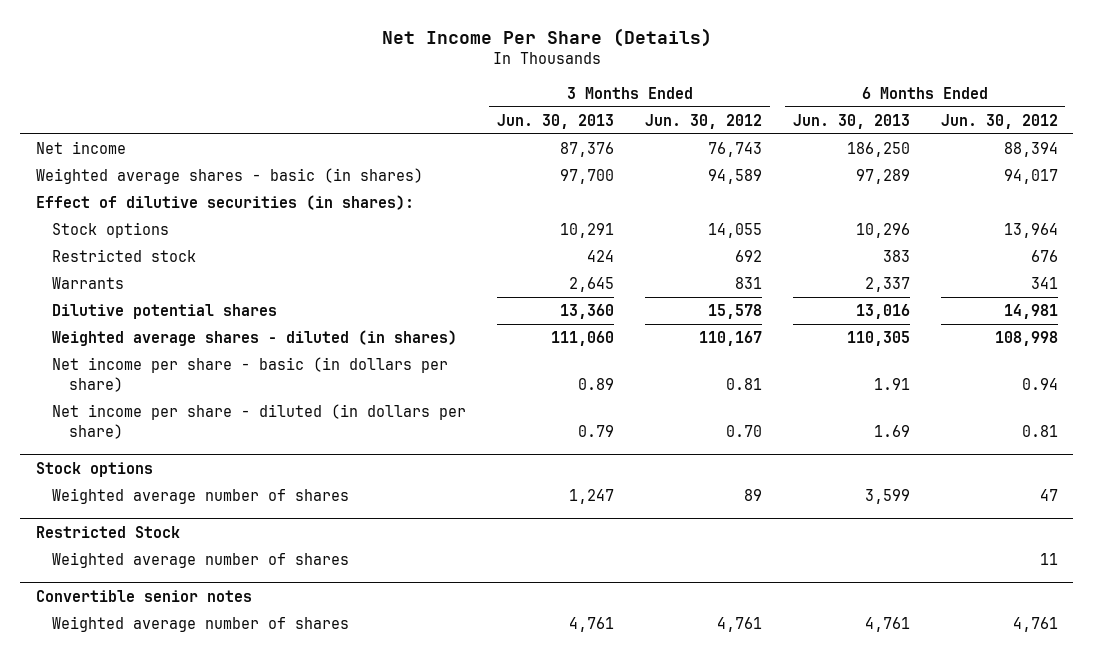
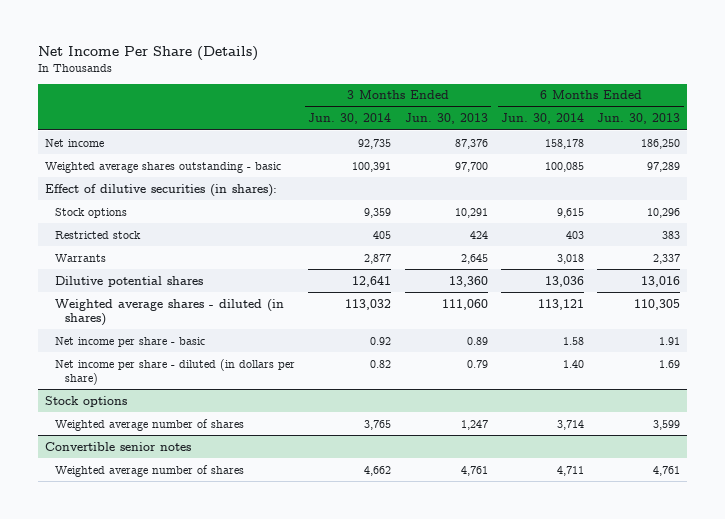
[645,113,763,129] Jun. 30, 2012 -> none
[940,113,1058,129] Jun. 30, 2012 -> none
none -> [308,113,392,125] Jun. 30, 2014
none -> [500,113,584,125] Jun. 30, 2014
[35,168,423,185] Weighted average shares - basic (in shares) -> [44,161,281,173] Weighted average shares outstanding - basic
[52,357,449,392] Net income per share - basic (in dollars per share) -> [54,336,205,347] Net income per share - basic
[35,525,180,538] Restricted Stock -> none
[52,552,350,569] Weighted average number of shares -> none

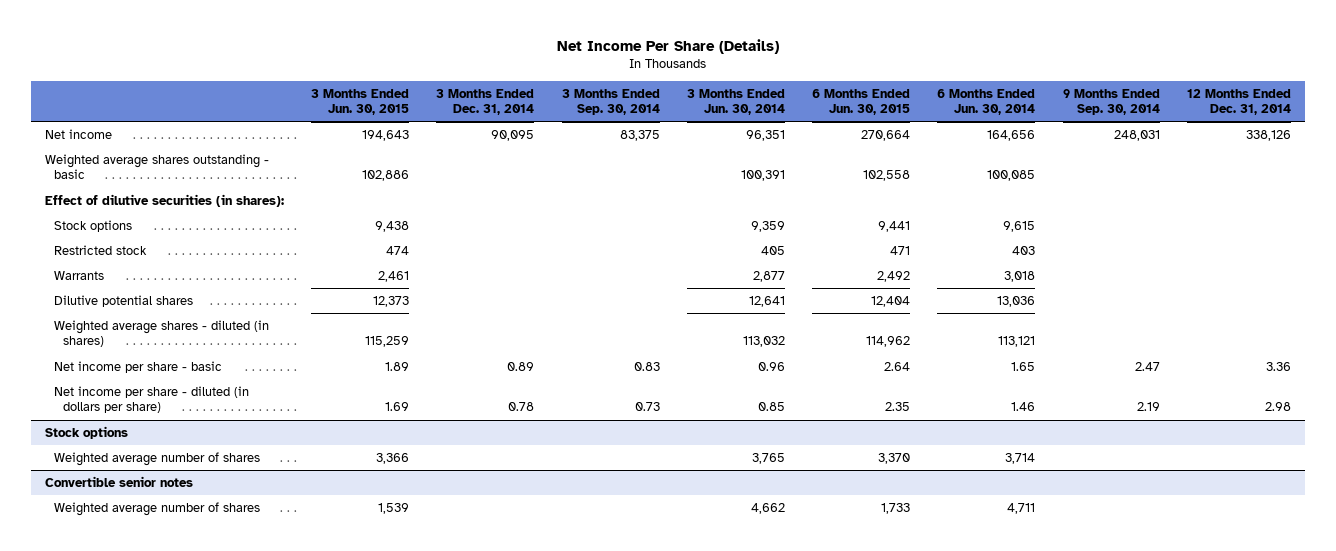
[404,113,488,125] Jun. 30, 2013 -> none
[597,113,681,125] Jun. 30, 2013 -> none
none -> [310,88,409,116] 3 Months Ended Jun. 30, 2015
none -> [436,88,535,116] 3 Months Ended Dec. 31, 2014
none -> [561,88,660,116] 3 Months Ended Sep. 30, 2014
none -> [812,88,911,116] 6 Months Ended Jun. 30, 2015
none -> [1062,88,1160,116] 9 Months Ended Sep. 30, 2014
none -> [1187,88,1292,116] 12 Months Ended Dec. 31, 2014
[358,138,392,149] 92,735 -> [745,129,785,141] 96,351
[544,138,584,149] 158,178 -> [987,129,1036,141] 164,656
[370,336,392,345] 0.92 -> [757,361,785,371] 0.96
[562,336,584,345] 1.58 -> [1011,361,1036,371] 1.65
[370,359,392,368] 0.82 -> [757,402,785,412] 0.85
[562,359,584,368] 1.40 -> [1011,402,1036,412] 1.46

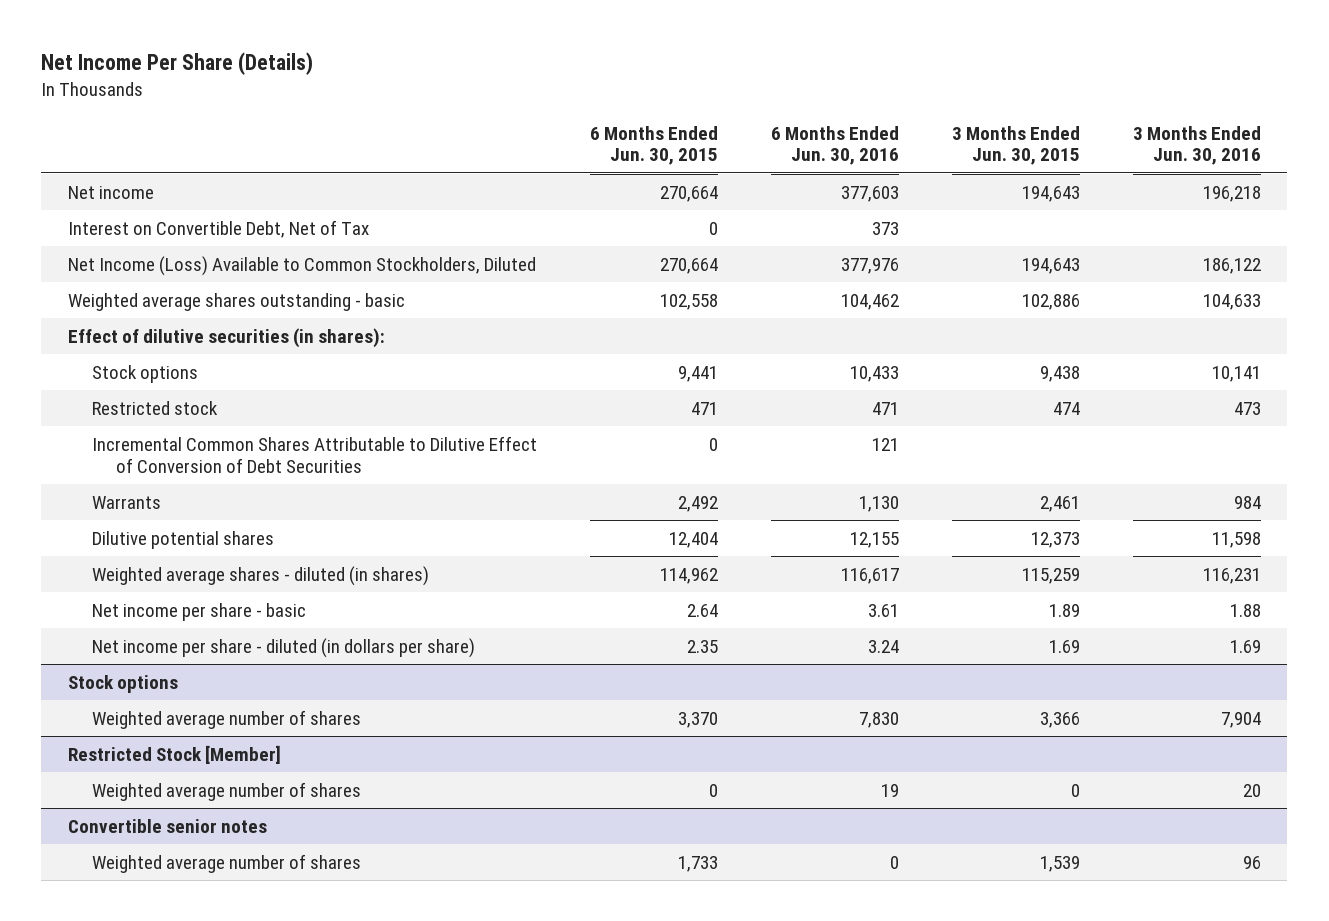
[436,88,535,116] 3 Months Ended Dec. 31, 2014 -> none
[561,88,660,116] 3 Months Ended Sep. 30, 2014 -> none
[686,88,785,116] 3 Months Ended Jun. 30, 2014 -> none
[937,88,1036,116] 6 Months Ended Jun. 30, 2014 -> none
[1062,88,1160,116] 9 Months Ended Sep. 30, 2014 -> none
[1187,88,1292,116] 12 Months Ended Dec. 31, 2014 -> none
none -> [770,125,899,166] 6 Months Ended Jun. 30, 2016
none -> [1132,125,1261,166] 3 Months Ended Jun. 30, 2016
none -> [67,219,369,238] Interest on Convertible Debt, Net of Tax
none -> [67,255,536,276] Net Income (Loss) Available to Common Stockholders, Diluted
none -> [91,435,537,473] Incremental Common Shares Attributable to Dilutive Effect of Conversion of Debt Securities
none -> [67,744,281,764] Restricted Stock [Member]
none -> [91,781,361,801] Weighted average number of shares

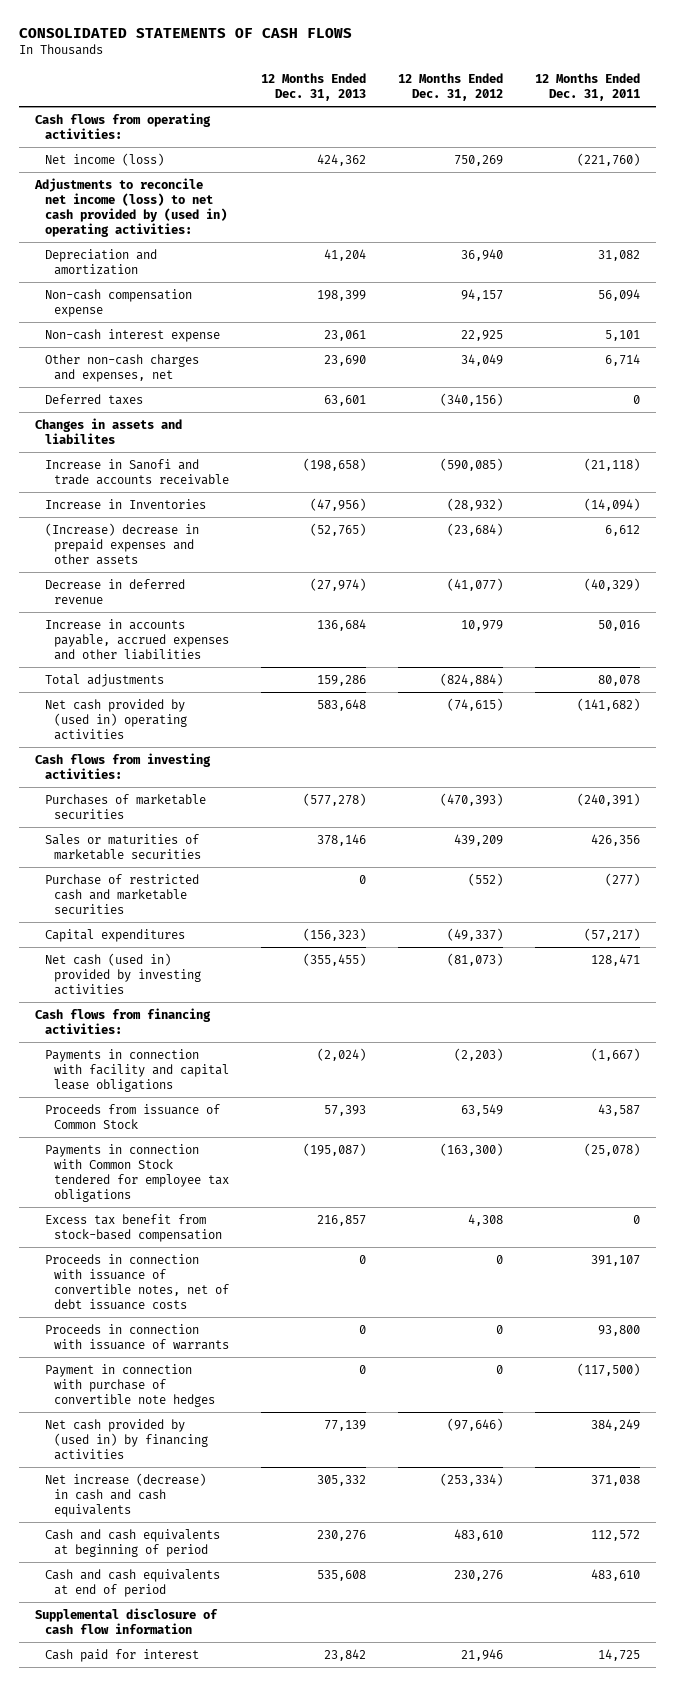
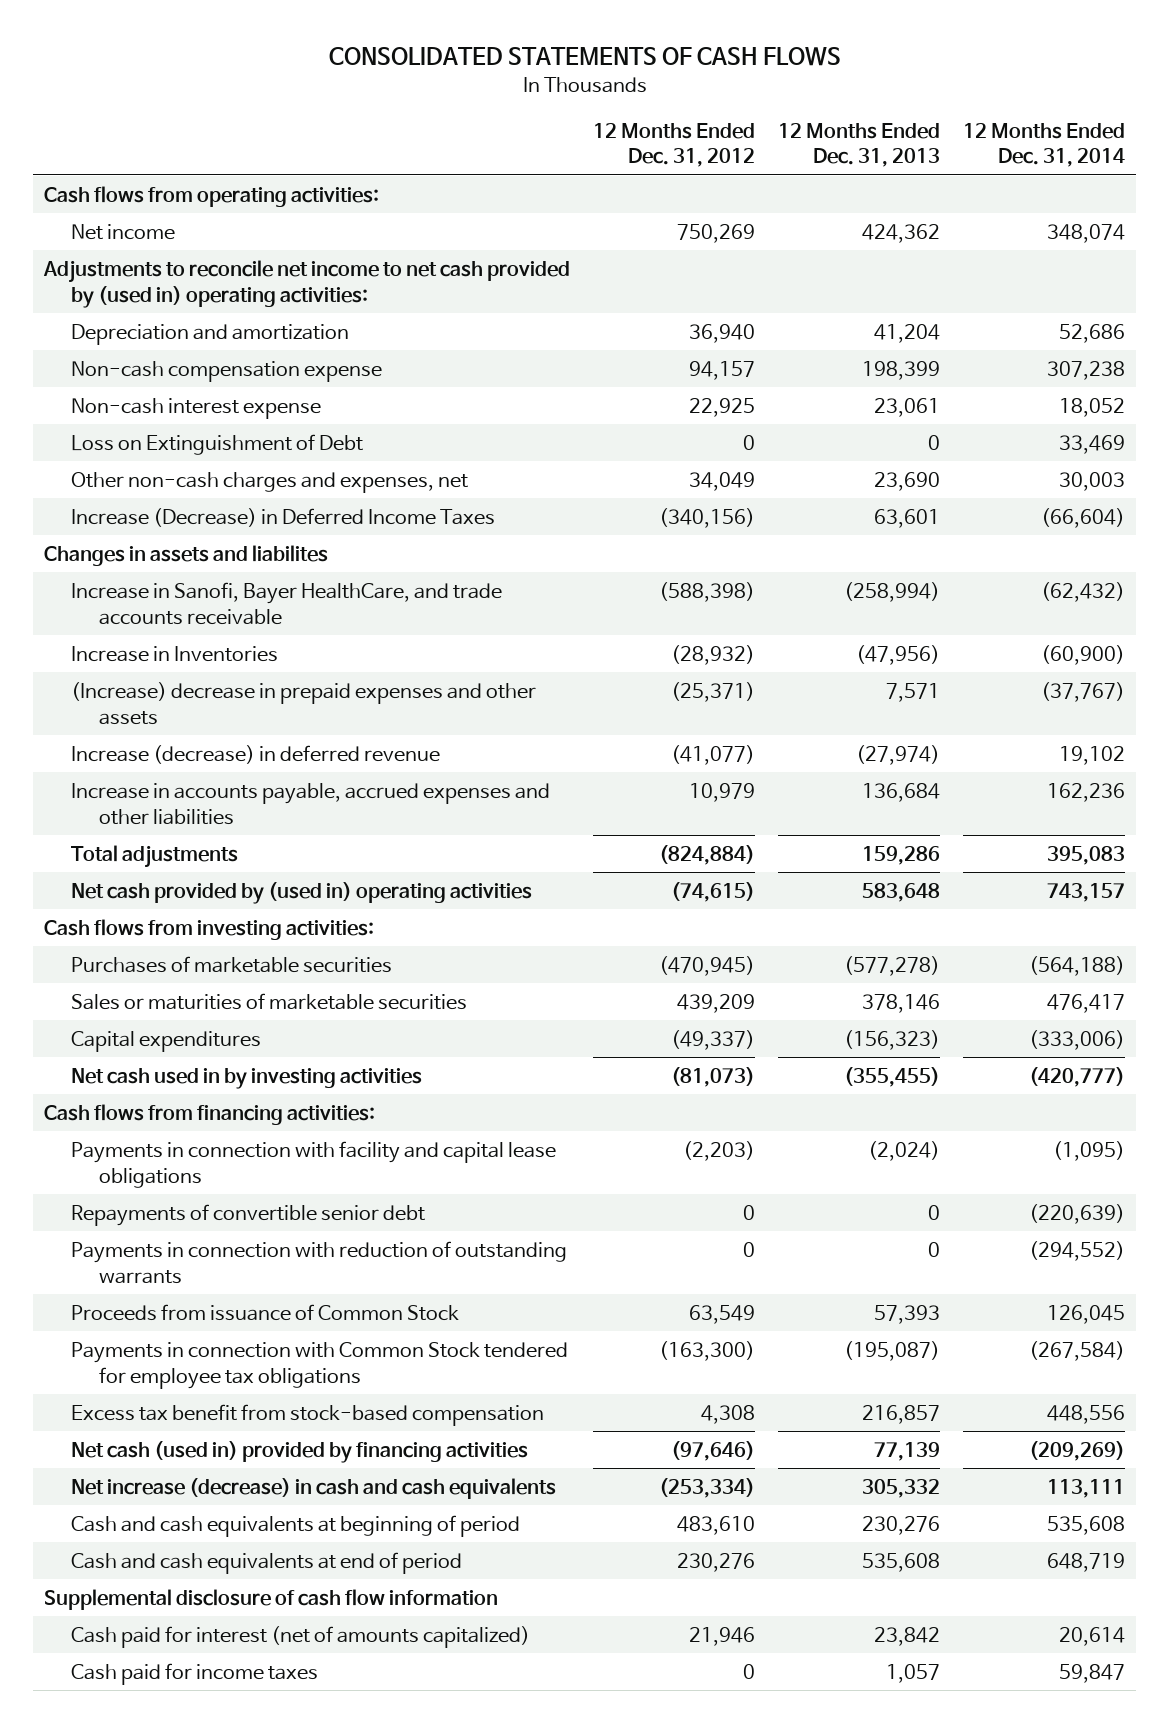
[535,72,641,101] 12 Months Ended Dec. 31, 2011 -> none
none -> [962,122,1125,168] 12 Months Ended Dec. 31, 2014
[44,152,164,166] Net income (loss) -> [71,223,176,240] Net income
[34,177,227,238] Adjustments to reconcile net income (loss) to net cash provided by (used in) operating activities: -> [43,259,571,308] Adjustments to reconcile net income to net cash provided by (used in) operating activities:
none -> [71,433,364,455] Loss on Extinguishment of Debt
[44,393,143,405] Deferred taxes -> [71,507,496,527] Increase (Decrease) in Deferred Income Taxes
[44,458,230,485] Increase in Sanofi and trade accounts receivable -> [71,581,503,625] Increase in Sanofi, Bayer HealthCare, and trade accounts receivable
[303,457,367,471] (198,658) -> [844,581,941,602] (258,994)
[440,457,504,471] (590,085) -> [659,581,756,602] (588,398)
[310,522,367,536] (52,765) -> [886,682,941,702] 7,571
[447,522,504,536] (23,684) -> [671,681,756,702] (25,371)
[44,578,185,604] Decrease in deferred revenue -> [71,744,441,764] Increase (decrease) in deferred revenue
[440,792,504,806] (470,393) -> [659,955,756,976] (470,945)
[44,873,199,914] Purchase of restricted cash and marketable securities -> none
[44,952,202,995] Net cash (used in) provided by investing activities -> [71,1067,423,1089] Net cash used in by investing activities
none -> [71,1203,426,1226] Repayments of convertible senior debt
none -> [71,1240,568,1284] Payments in connection with reduction of outstanding warrants
[44,1253,230,1311] Proceeds in connection with issuance of convertible notes, net of debt issuance costs -> none
[44,1323,230,1350] Proceeds in connection with issuance of warrants -> none
[44,1363,216,1407] Payment in connection with purchase of convertible note hedges -> none
[44,1418,209,1460] Net cash provided by (used in) by financing activities -> [71,1440,529,1463] Net cash (used in) provided by financing activities
[44,1648,199,1662] Cash paid for interest -> [71,1625,531,1648] Cash paid for interest (net of amounts capitalized)
none -> [71,1662,319,1685] Cash paid for income taxes

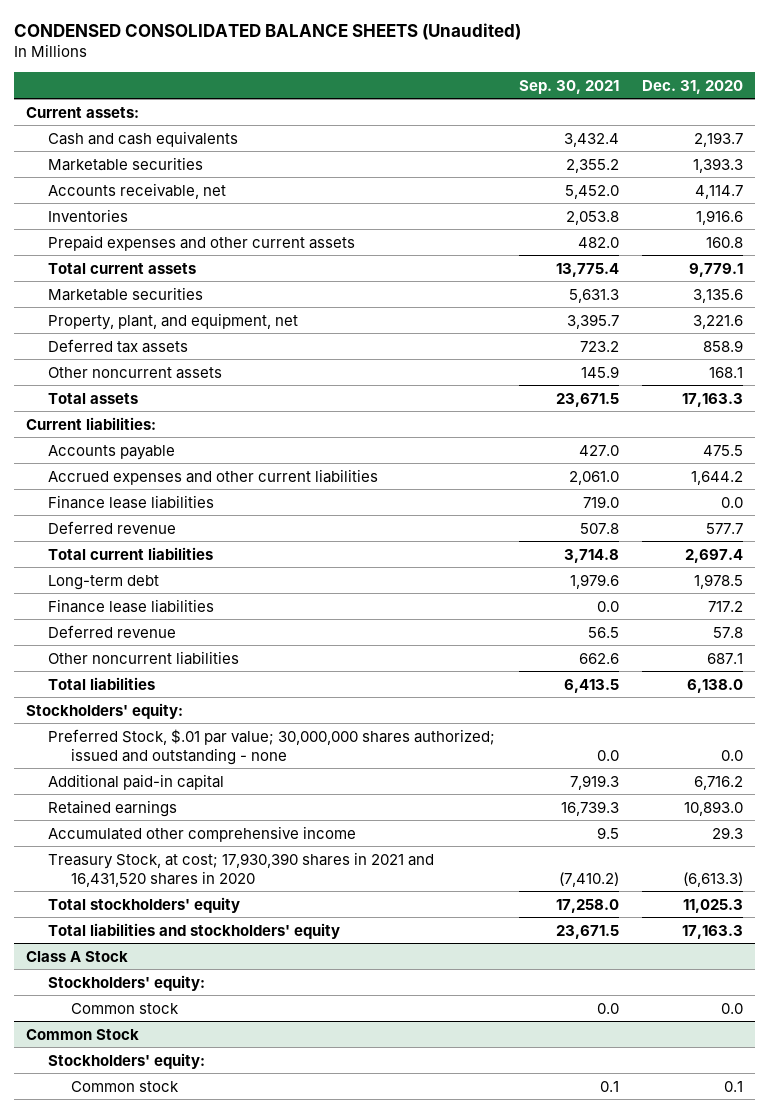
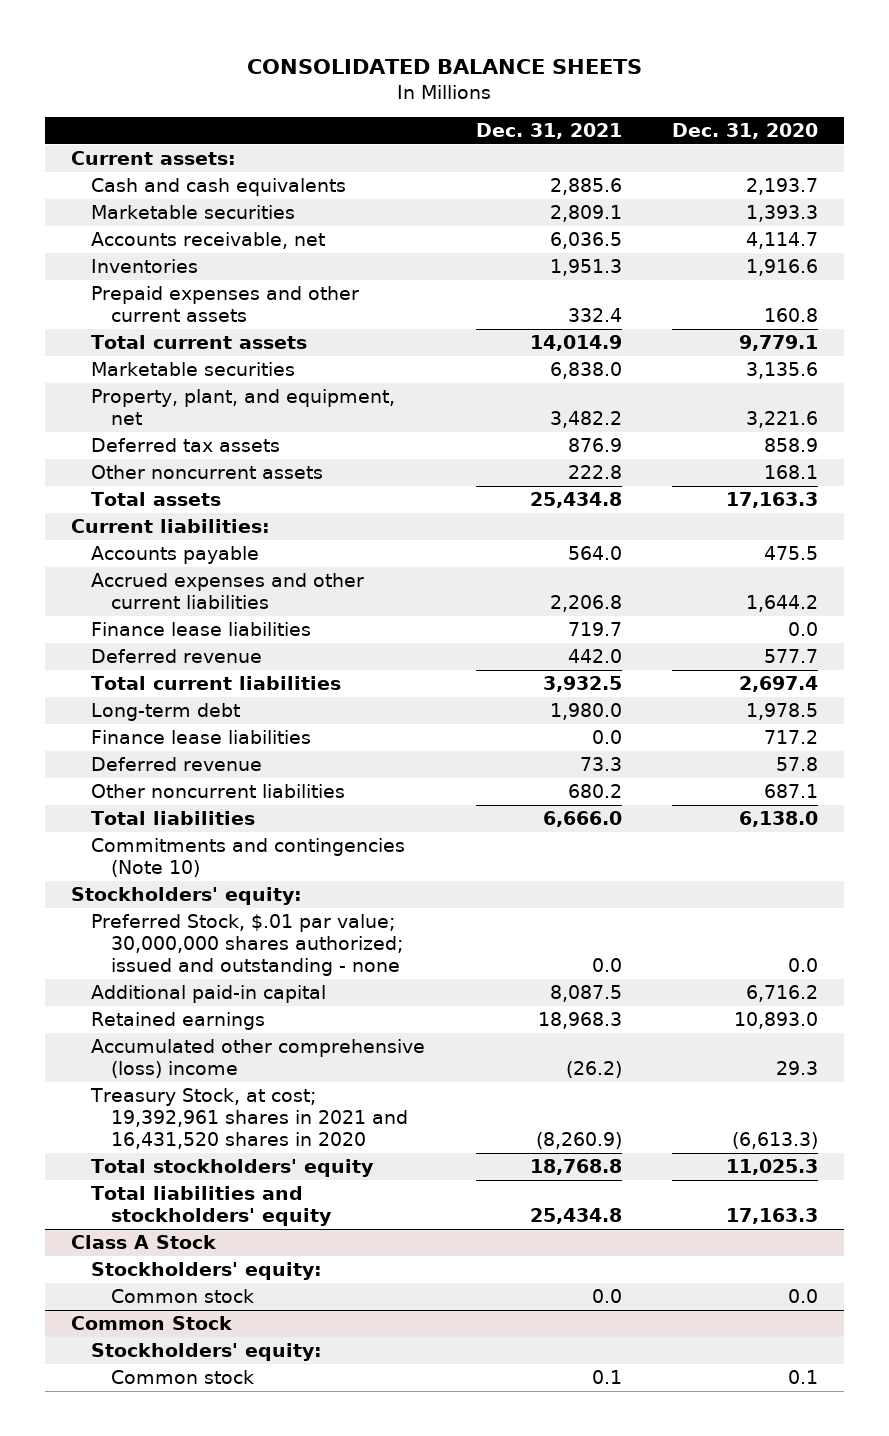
[13,22,521,40] CONDENSED CONSOLIDATED BALANCE SHEETS (Unaudited) -> [247,58,643,74] CONSOLIDATED BALANCE SHEETS
[518,79,619,94] Sep. 30, 2021 -> none
none -> [475,123,622,140] Dec. 31, 2021
none -> [91,838,406,878] Commitments and contingencies (Note 10)
[48,825,357,842] Accumulated other comprehensive income -> [91,1039,426,1079] Accumulated other comprehensive (loss) income
[48,851,435,887] Treasury Stock, at cost; 17,930,390 shares in 2021 and 16,431,520 shares in 2020 -> [90,1088,409,1150] Treasury Stock, at cost; 19,392,961 shares in 2021 and 16,431,520 shares in 2020

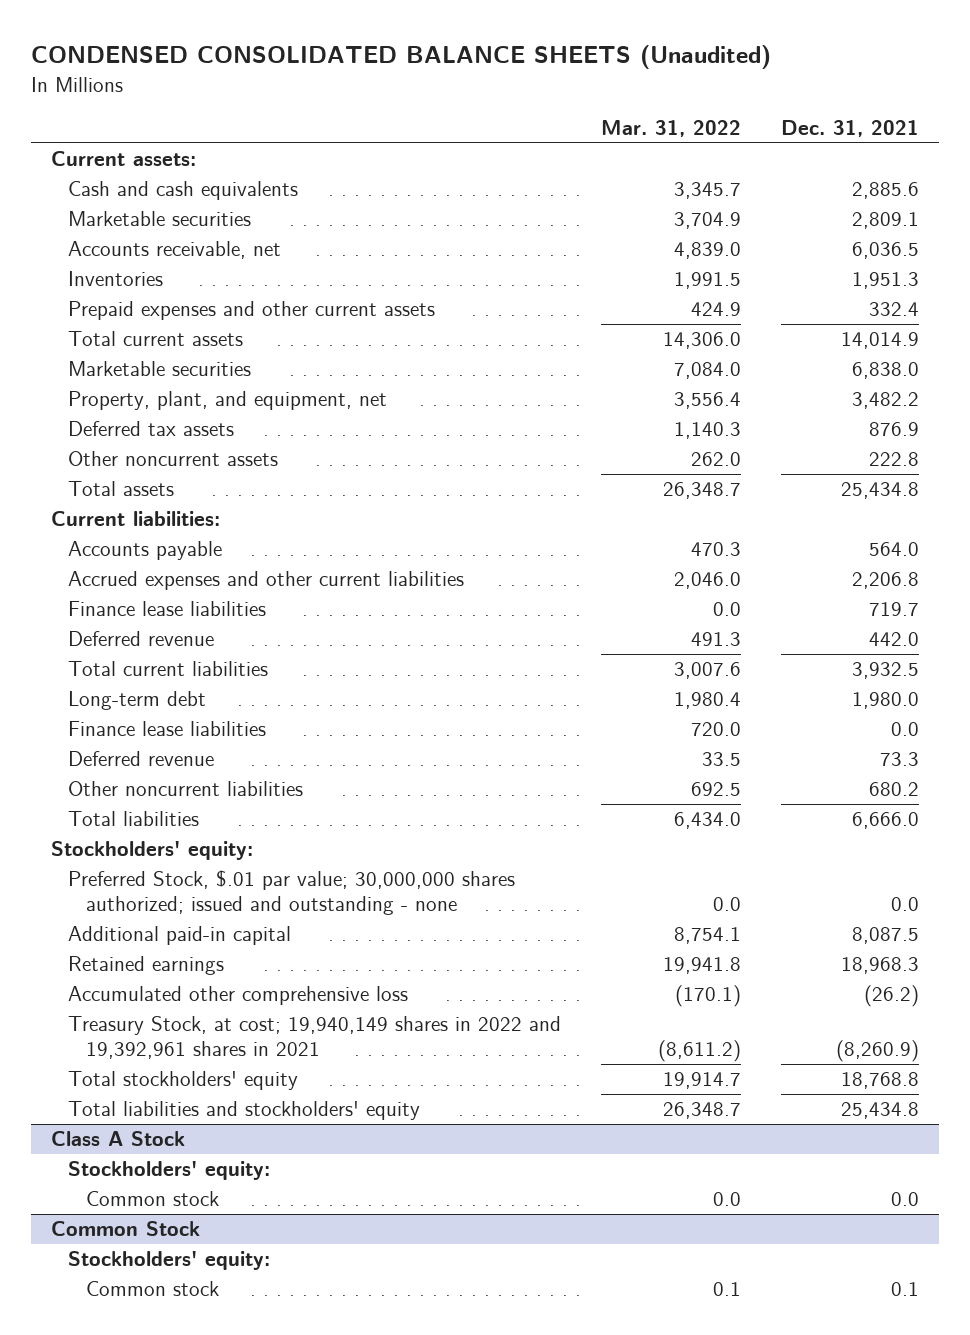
[247,58,643,74] CONSOLIDATED BALANCE SHEETS -> [30,45,771,70] CONDENSED CONSOLIDATED BALANCE SHEETS (Unaudited)
[672,123,819,140] Dec. 31, 2020 -> none
none -> [601,120,742,138] Mar. 31, 2022
[91,838,406,878] Commitments and contingencies (Note 10) -> none
[91,1039,426,1079] Accumulated other comprehensive (loss) income -> [68,986,409,1006] Accumulated other comprehensive loss
[90,1088,409,1150] Treasury Stock, at cost; 19,392,961 shares in 2021 and 16,431,520 shares in 2020 -> [68,1016,562,1060] Treasury Stock, at cost; 19,940,149 shares in 2022 and 19,392,961 shares in 2021

